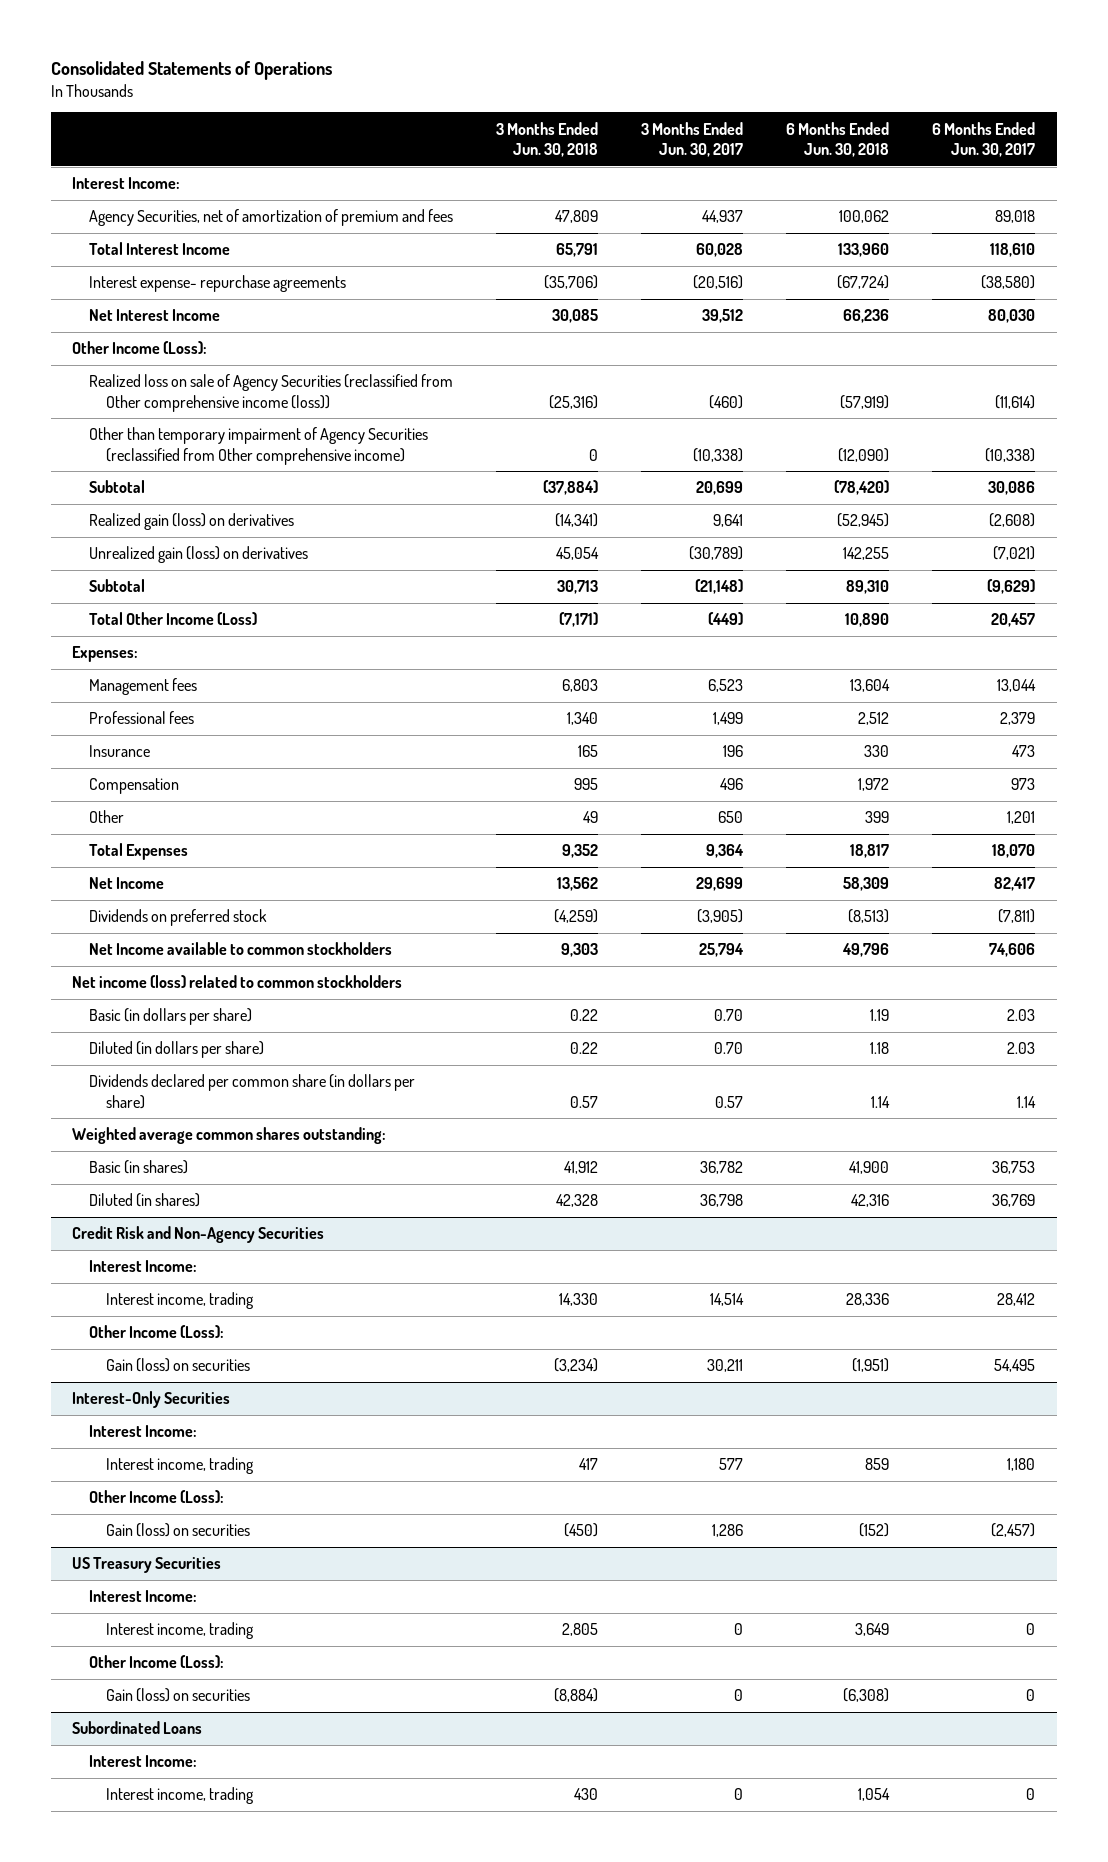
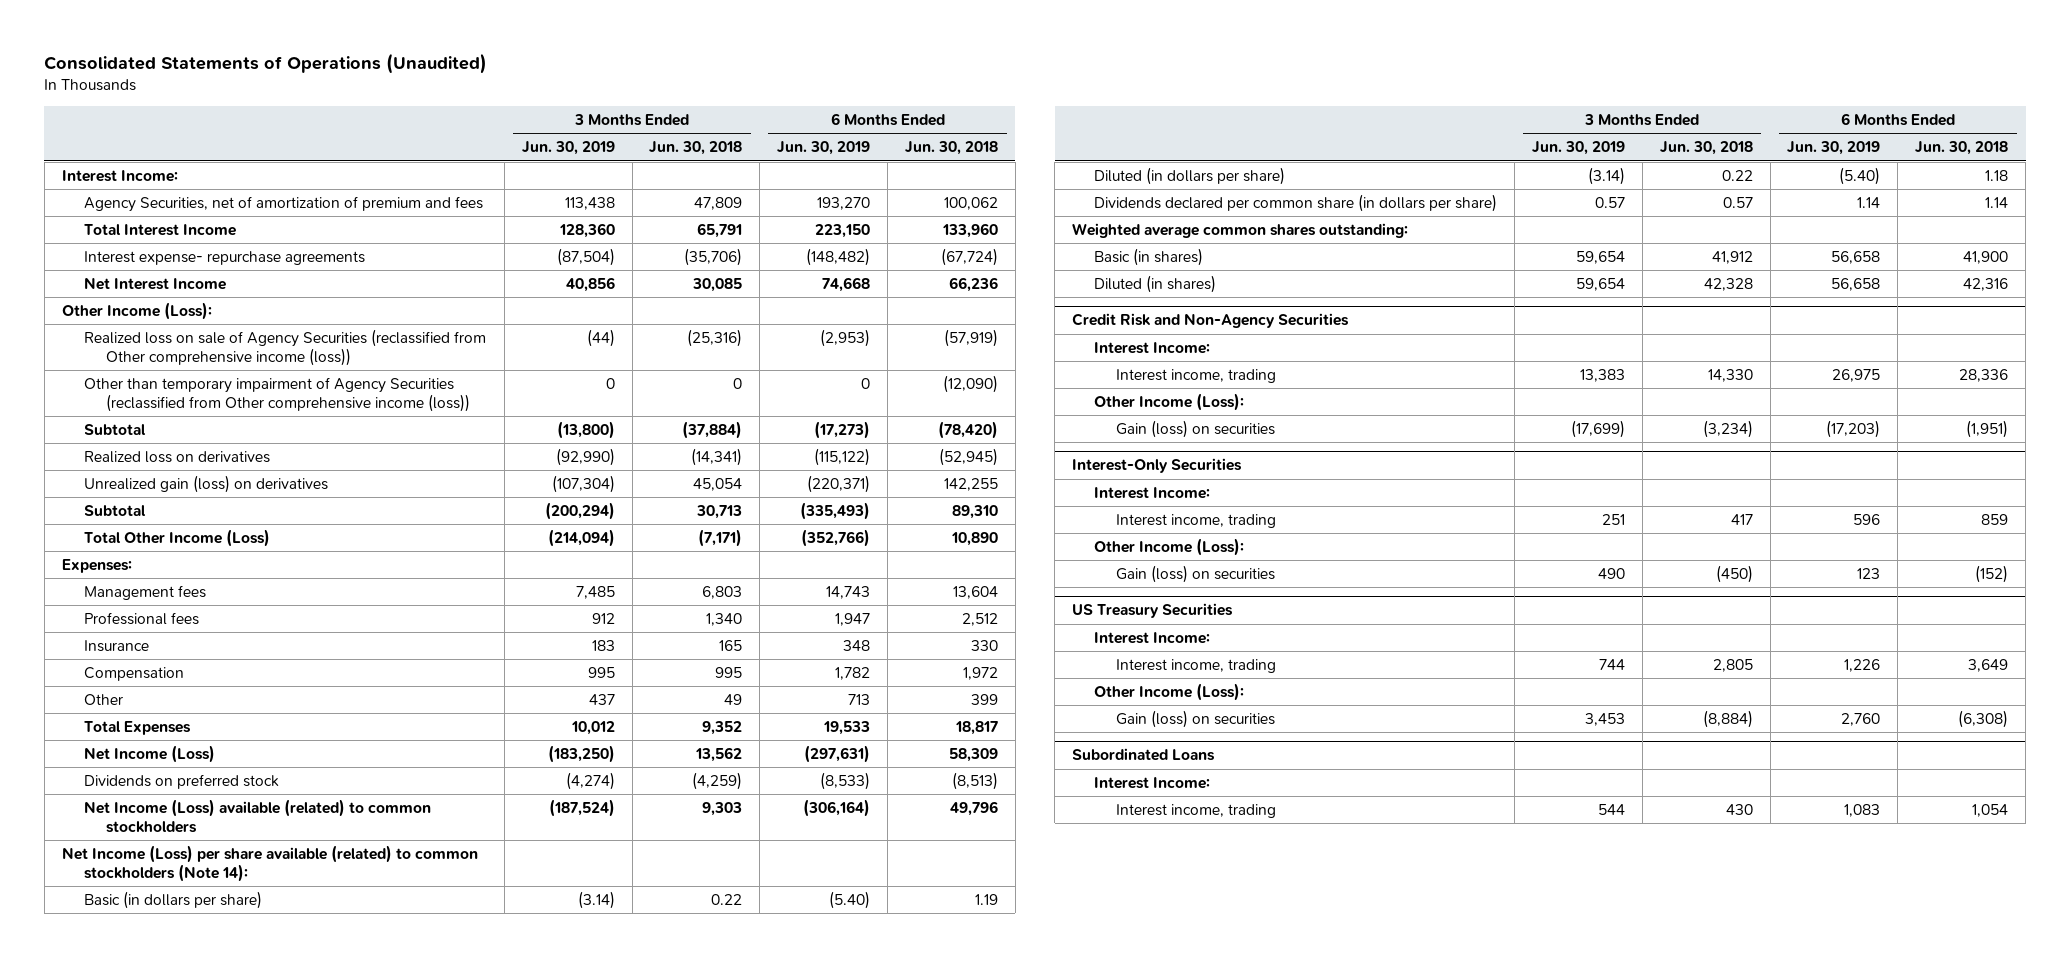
[50,61,332,81] Consolidated Statements of Operations -> [44,52,488,74] Consolidated Statements of Operations (Unaudited)
[641,121,744,158] 3 Months Ended Jun. 30, 2017 -> none
[932,121,1036,158] 6 Months Ended Jun. 30, 2017 -> none
none -> [521,141,615,156] Jun. 30, 2019
none -> [777,141,871,156] Jun. 30, 2019
[89,427,429,465] Other than temporary impairment of Agency Securities (reclassified from Other comprehensive income) -> [83,377,470,412] Other than temporary impairment of Agency Securities (reclassified from Other comprehensive income (loss))
[89,513,295,531] Realized gain (loss) on derivatives -> [83,451,270,464] Realized loss on derivatives
[89,877,165,890] Net Income -> [83,745,215,764] Net Income (Loss)
[89,942,393,956] Net Income available to common stockholders -> [83,799,431,833] Net Income (Loss) available (related) to common stockholders
[72,975,403,989] Net income (loss) related to common stockholders -> [61,845,478,882] Net Income (Loss) per share available (related) to common stockholders (Note 14):

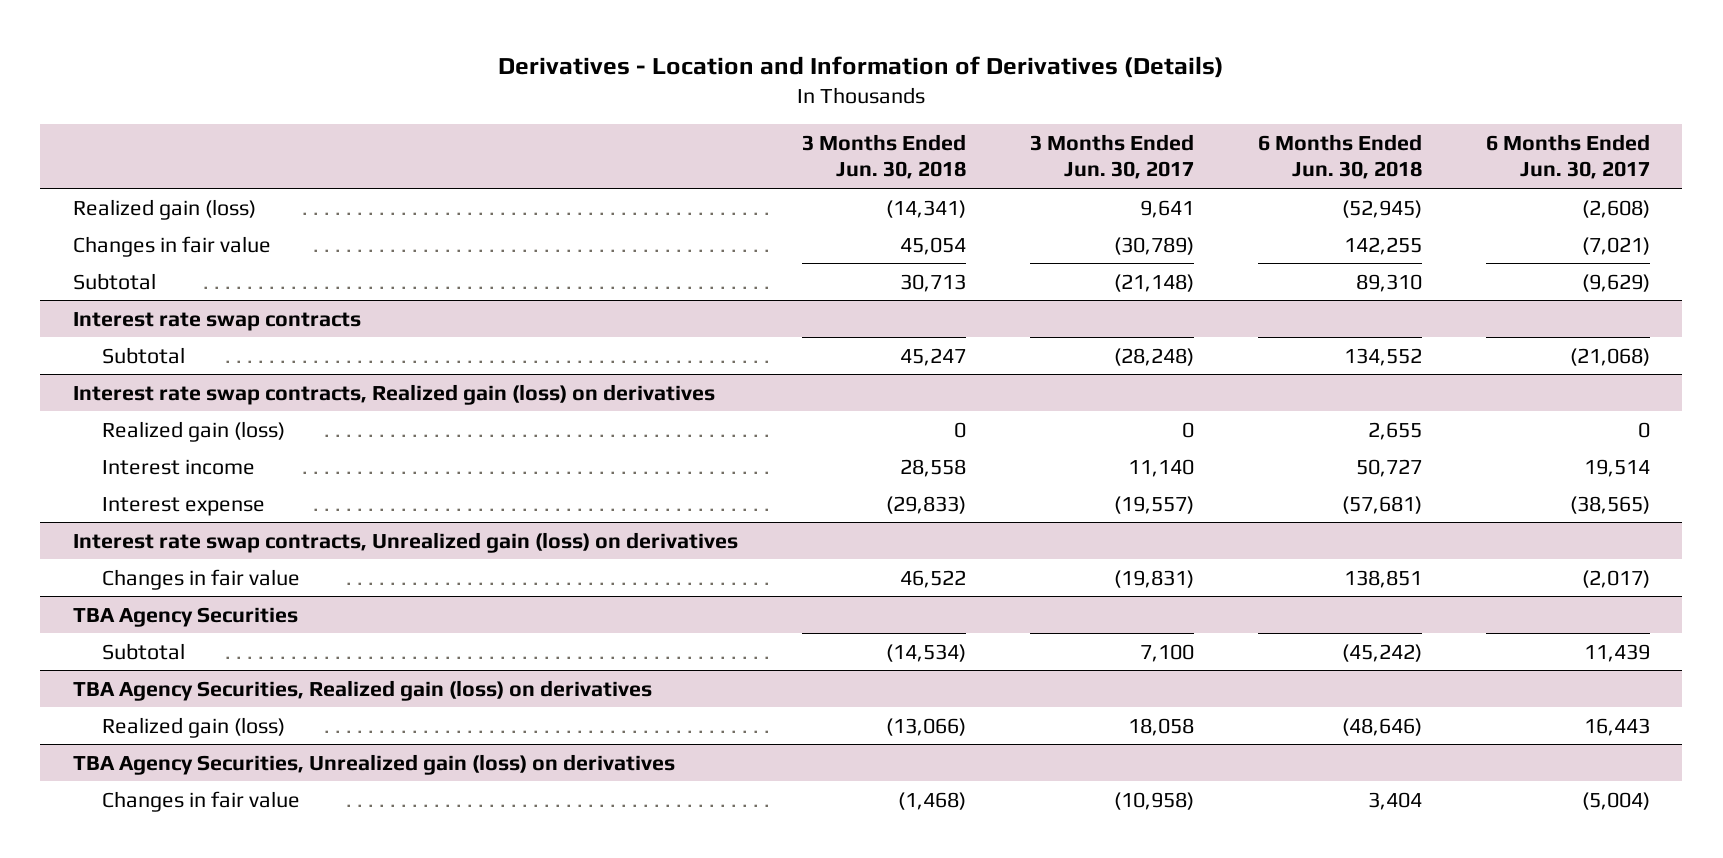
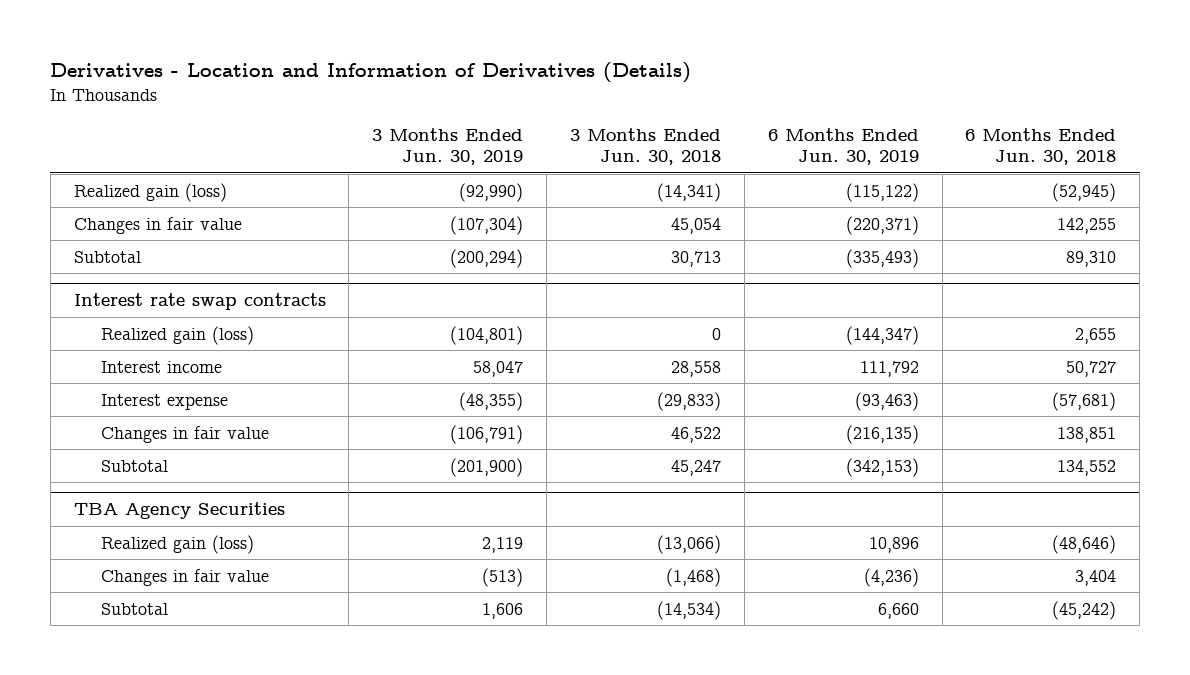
[1029,133,1194,180] 3 Months Ended Jun. 30, 2017 -> none
[1486,133,1651,180] 6 Months Ended Jun. 30, 2017 -> none
none -> [372,128,524,166] 3 Months Ended Jun. 30, 2019
none -> [767,128,919,166] 6 Months Ended Jun. 30, 2019
[72,383,715,405] Interest rate swap contracts, Realized gain (loss) on derivatives -> none
[72,531,738,553] Interest rate swap contracts, Unrealized gain (loss) on derivatives -> none
[102,346,186,364] Subtotal -> [101,459,169,472] Subtotal
[72,679,652,701] TBA Agency Securities, Realized gain (loss) on derivatives -> none
[72,753,675,775] TBA Agency Securities, Unrealized gain (loss) on derivatives -> none
[102,642,186,660] Subtotal -> [101,602,169,615] Subtotal

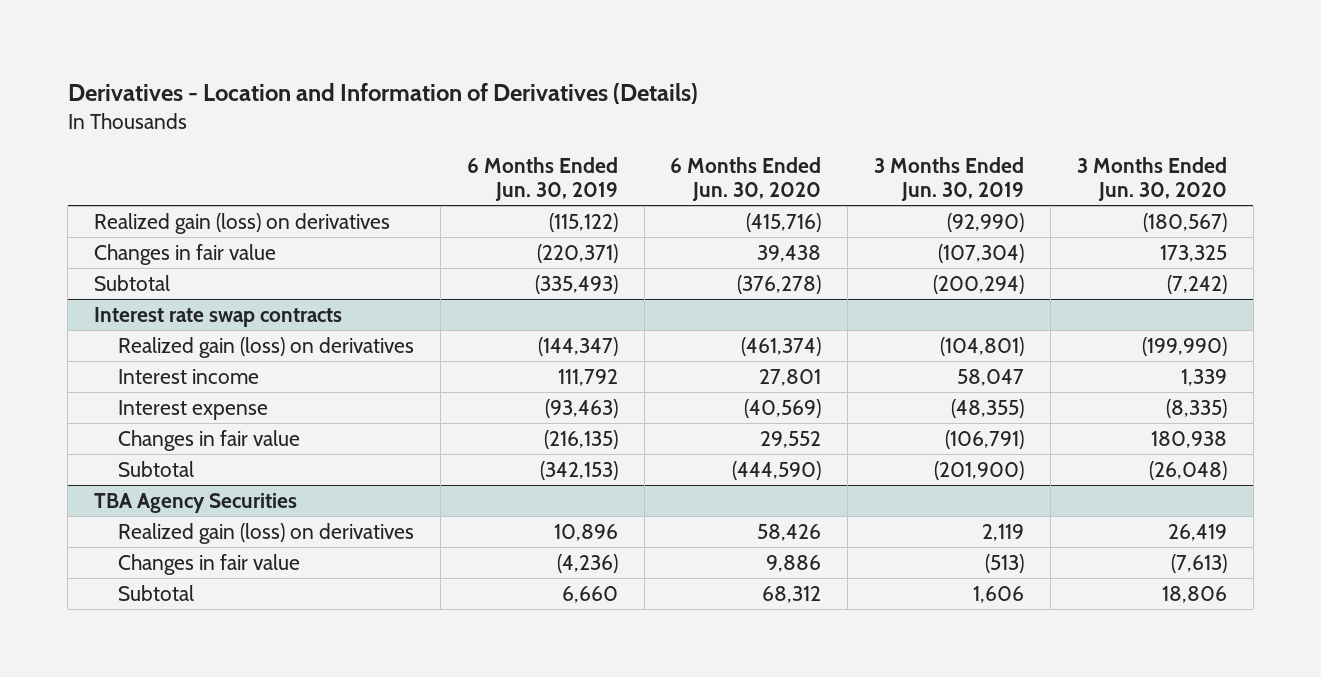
[569,128,721,166] 3 Months Ended Jun. 30, 2018 -> none
[965,128,1117,166] 6 Months Ended Jun. 30, 2018 -> none
none -> [670,156,822,202] 6 Months Ended Jun. 30, 2020
none -> [1077,156,1228,202] 3 Months Ended Jun. 30, 2020
[73,182,227,202] Realized gain (loss) -> [94,212,391,234] Realized gain (loss) on derivatives
[101,325,255,345] Realized gain (loss) -> [117,336,414,358] Realized gain (loss) on derivatives
[101,534,255,554] Realized gain (loss) -> [117,522,414,544] Realized gain (loss) on derivatives

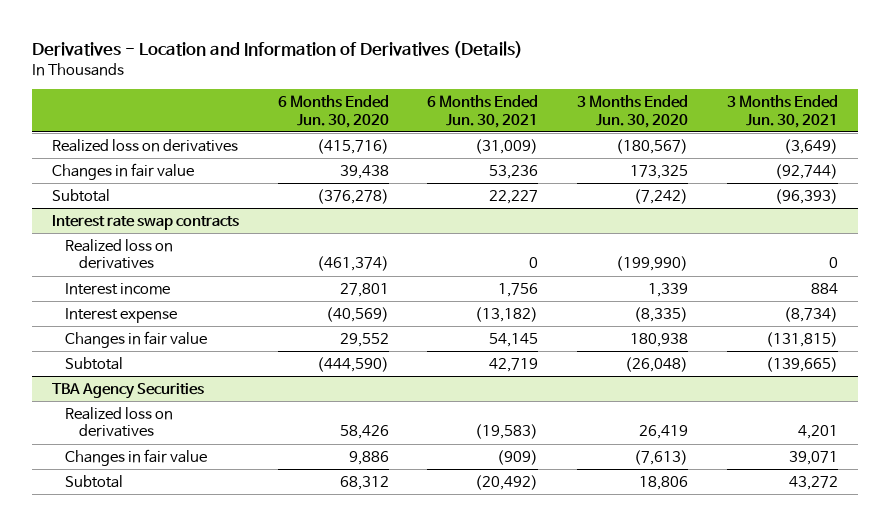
[466,156,618,202] 6 Months Ended Jun. 30, 2019 -> none
[874,156,1025,202] 3 Months Ended Jun. 30, 2019 -> none
none -> [427,94,539,128] 6 Months Ended Jun. 30, 2021
none -> [727,94,839,128] 3 Months Ended Jun. 30, 2021
[94,212,391,234] Realized gain (loss) on derivatives -> [51,138,238,152] Realized loss on derivatives
[117,336,414,358] Realized gain (loss) on derivatives -> [65,238,174,270] Realized loss on derivatives
[117,522,414,544] Realized gain (loss) on derivatives -> [65,406,174,438] Realized loss on derivatives

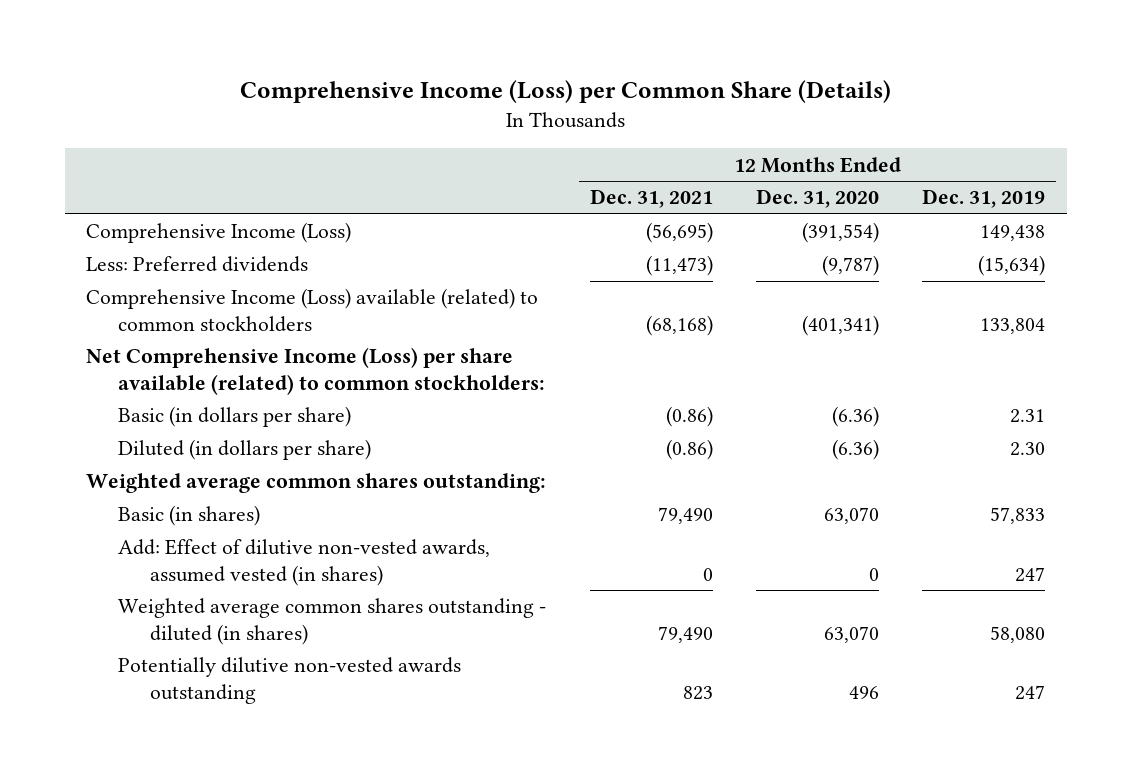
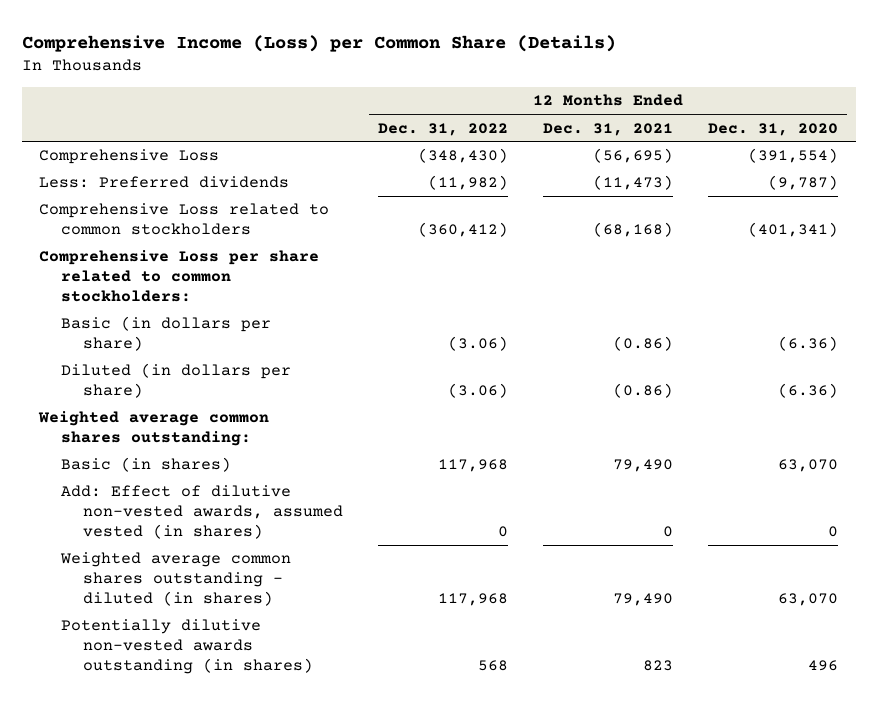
[922,189,1046,209] Dec. 31, 2019 -> none
none -> [378,122,509,136] Dec. 31, 2022
[86,222,352,244] Comprehensive Income (Loss) -> [39,149,220,165] Comprehensive Loss
[86,288,539,332] Comprehensive Income (Loss) available (related) to common stockholders -> [39,203,330,236] Comprehensive Loss related to common stockholders
[86,347,546,395] Net Comprehensive Income (Loss) per share available (related) to common stockholders: -> [39,250,320,302] Comprehensive Loss per share related to common stockholders:
[118,657,462,704] Potentially dilutive non-vested awards outstanding -> [61,619,314,674] Potentially dilutive non-vested awards outstanding (in shares)

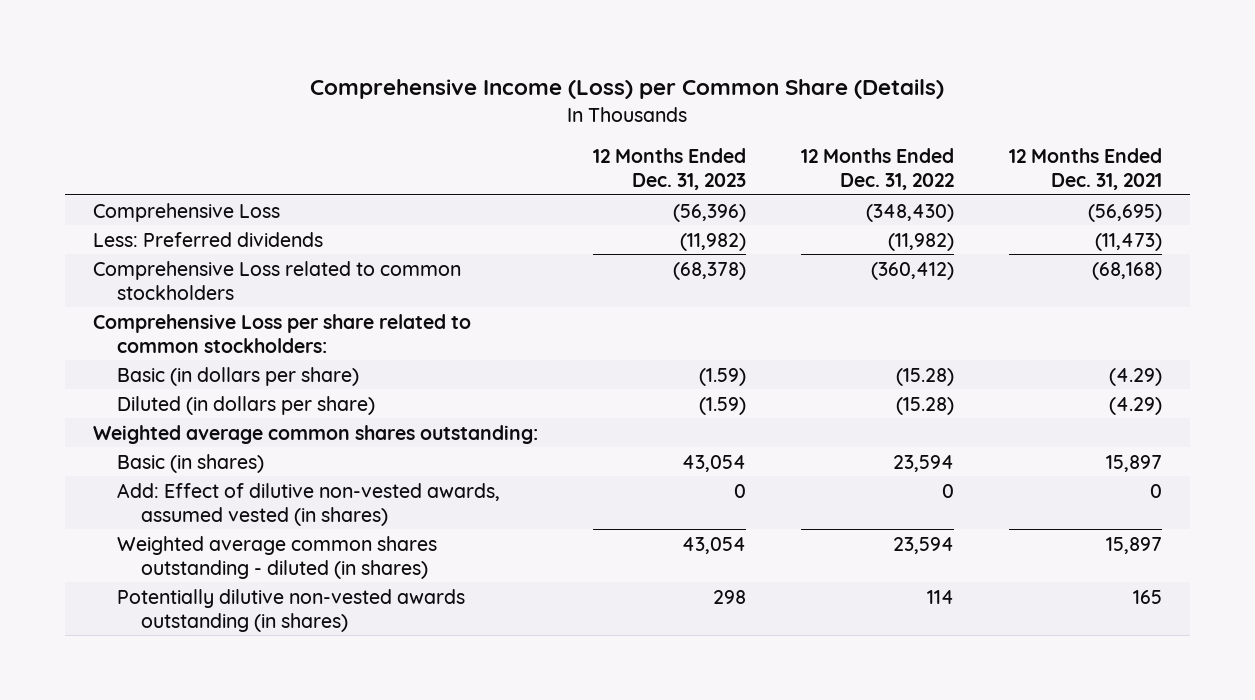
[708,122,839,136] Dec. 31, 2020 -> none
none -> [592,148,746,191] 12 Months Ended Dec. 31, 2023
[448,336,509,352] (3.06) -> [896,367,955,386] (15.28)
[613,336,674,352] (0.86) -> [1109,367,1163,386] (4.29)
[448,383,509,399] (3.06) -> [896,396,955,415] (15.28)
[613,383,674,399] (0.86) -> [1109,396,1163,415] (4.29)
[438,459,509,473] 117,968 -> [893,454,955,472] 23,594
[613,459,674,473] 79,490 -> [1106,454,1163,472] 15,897
[438,592,509,606] 117,968 -> [893,536,955,554] 23,594
[613,592,674,606] 79,490 -> [1106,536,1163,554] 15,897
[478,659,509,671] 568 -> [927,589,955,604] 114
[643,659,674,671] 823 -> [1133,589,1163,604] 165

